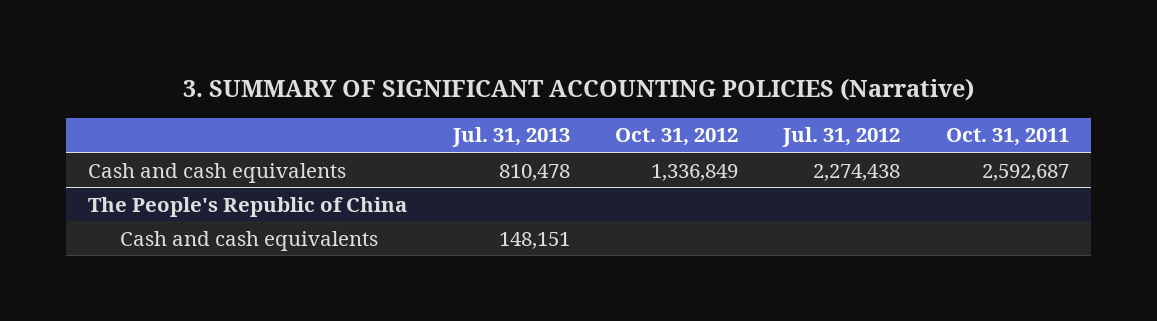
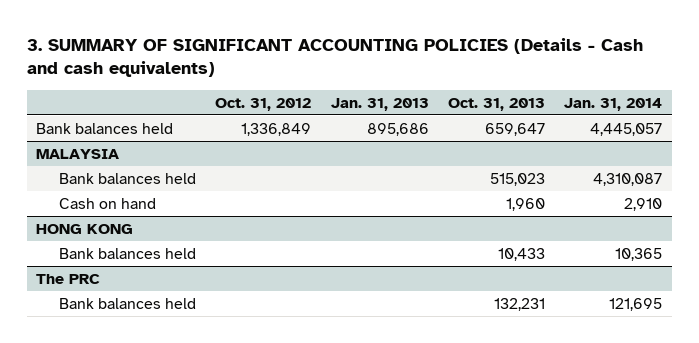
[182,78,974,102] 3. SUMMARY OF SIGNIFICANT ACCOUNTING POLICIES (Narrative) -> [26,37,643,78] 3. SUMMARY OF SIGNIFICANT ACCOUNTING POLICIES (Details - Cash and cash equivalents)
[451,127,570,148] Jul. 31, 2013 -> none
[782,127,901,148] Jul. 31, 2012 -> none
[945,128,1069,147] Oct. 31, 2011 -> none
none -> [330,97,429,111] Jan. 31, 2013
none -> [447,97,545,111] Oct. 31, 2013
none -> [564,97,663,111] Jan. 31, 2014
[88,196,408,217] The People's Republic of China -> none
[120,230,379,251] Cash and cash equivalents -> none
[88,162,347,183] Cash and cash equivalents -> [36,122,174,134] Bank balances held
none -> [36,148,120,159] MALAYSIA
none -> [58,172,196,184] Bank balances held
none -> [58,197,156,209] Cash on hand
none -> [36,223,134,234] HONG KONG
none -> [58,247,196,259] Bank balances held
none -> [36,273,101,284] The PRC
none -> [58,297,196,309] Bank balances held

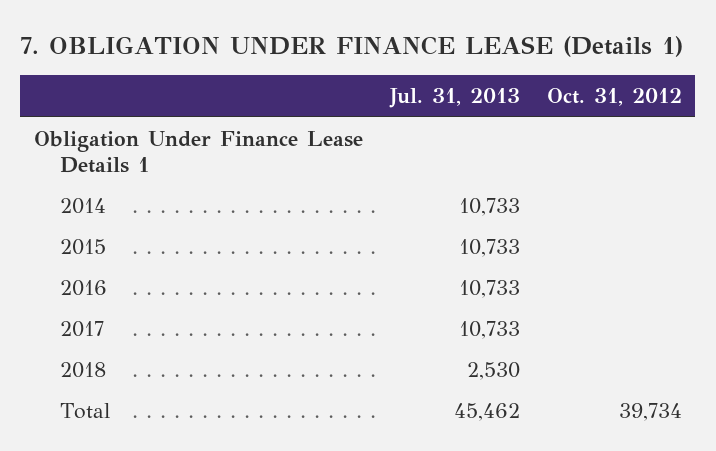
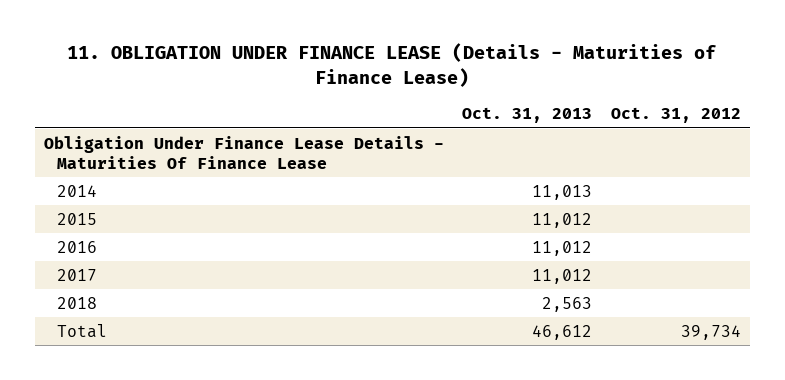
[20,35,684,57] 7. OBLIGATION UNDER FINANCE LEASE (Details 1) -> [67,43,717,87] 11. OBLIGATION UNDER FINANCE LEASE (Details - Maturities of Finance Lease)
[388,88,520,109] Jul. 31, 2013 -> none
none -> [462,107,593,124] Oct. 31, 2013
[33,131,363,173] Obligation Under Finance Lease Details 1 -> [43,135,444,169] Obligation Under Finance Lease Details - Maturities Of Finance Lease

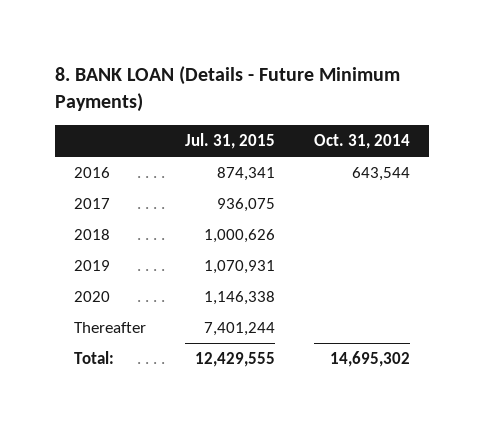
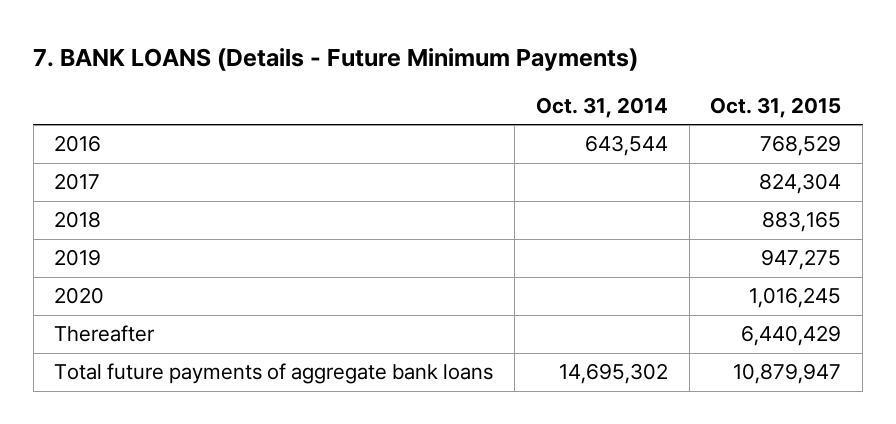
[54,66,400,113] 8. BANK LOAN (Details - Future Minimum Payments) -> [33,47,639,71] 7. BANK LOANS (Details - Future Minimum Payments)
[184,133,275,150] Jul. 31, 2015 -> none
none -> [710,96,842,118] Oct. 31, 2015
[74,351,115,365] Total: -> [54,363,494,385] Total future payments of aggregate bank loans

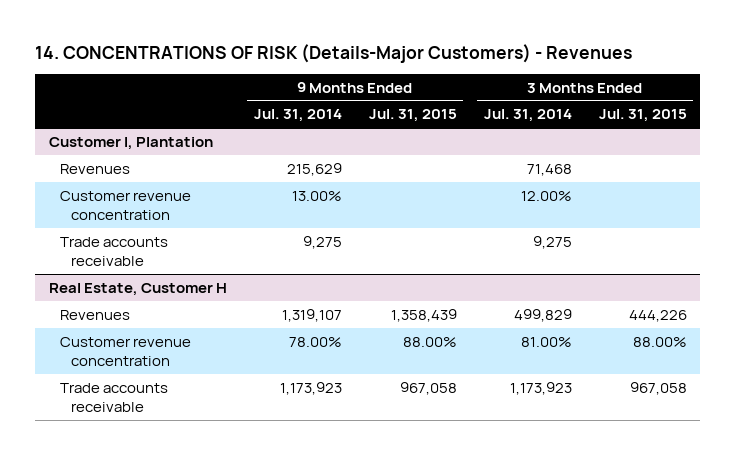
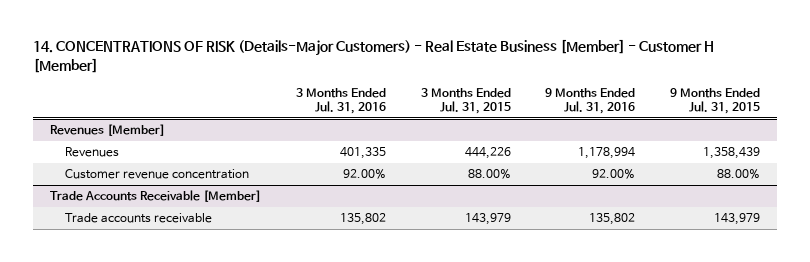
[35,43,633,63] 14. CONCENTRATIONS OF RISK (Details-Major Customers) - Revenues -> [32,39,714,73] 14. CONCENTRATIONS OF RISK (Details-Major Customers) - Real Estate Business [Member] - Customer H [Member]
[253,109,342,123] Jul. 31, 2014 -> none
[483,109,572,123] Jul. 31, 2014 -> none
none -> [295,87,386,115] 3 Months Ended Jul. 31, 2016
none -> [545,87,636,115] 9 Months Ended Jul. 31, 2016
[48,136,213,150] Customer I, Plantation -> none
[59,163,130,174] Revenues -> none
[59,190,191,221] Customer revenue concentration -> none
[59,236,168,267] Trade accounts receivable -> none
[48,282,227,296] Real Estate, Customer H -> [50,124,166,137] Revenues [Member]
[59,382,168,413] Trade accounts receivable -> none
none -> [50,190,262,203] Trade Accounts Receivable [Member]
none -> [64,213,212,224] Trade accounts receivable

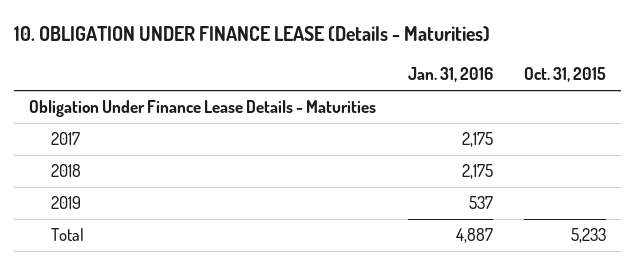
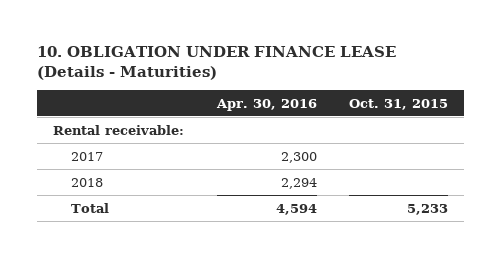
[407,67,493,83] Jan. 31, 2016 -> none
none -> [215,98,317,111] Apr. 30, 2016
[29,100,377,118] Obligation Under Finance Lease Details - Maturities -> [53,124,185,135] Rental receivable:
[51,196,82,210] 2019 -> none

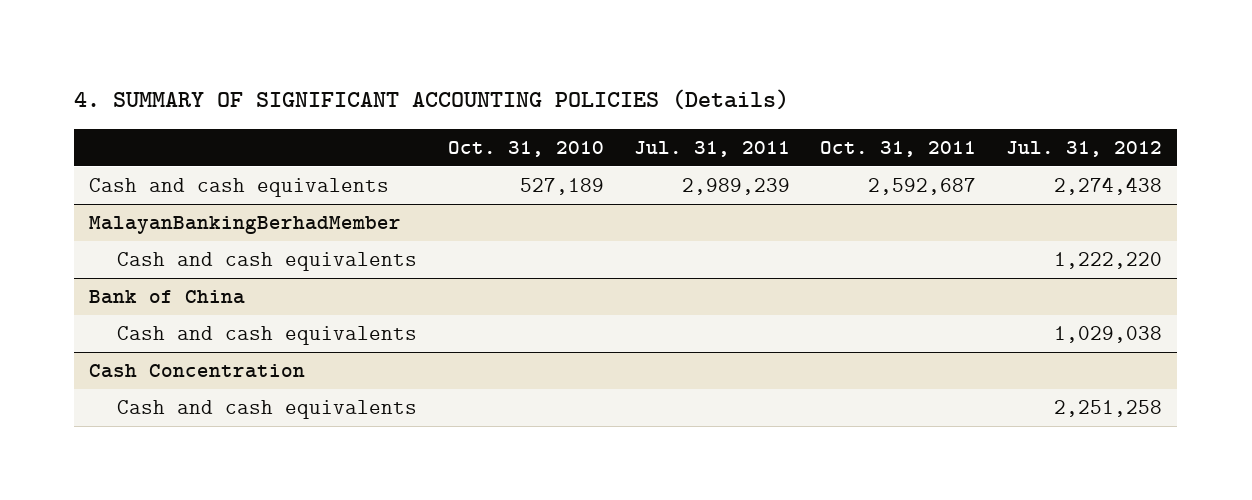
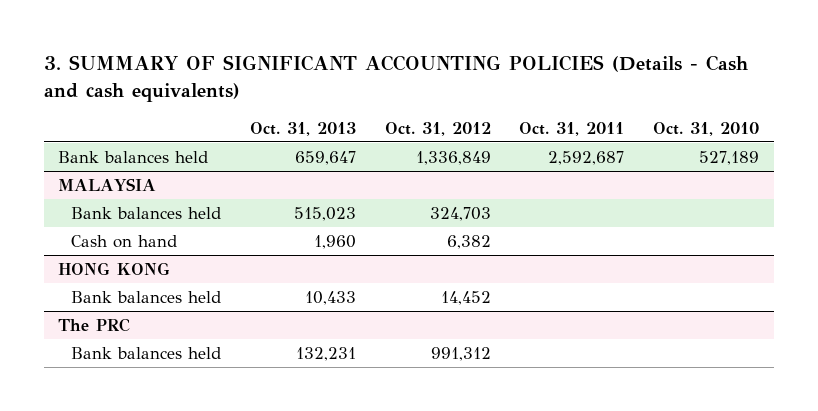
[74,89,790,111] 4. SUMMARY OF SIGNIFICANT ACCOUNTING POLICIES (Details) -> [43,55,748,103] 3. SUMMARY OF SIGNIFICANT ACCOUNTING POLICIES (Details - Cash and cash equivalents)
[633,140,790,157] Jul. 31, 2011 -> none
[1006,140,1163,157] Jul. 31, 2012 -> none
none -> [249,122,356,137] Oct. 31, 2013
none -> [384,122,491,137] Oct. 31, 2012
[89,215,402,234] MalayanBankingBerhadMember -> none
[117,251,418,271] Cash and cash equivalents -> none
[89,289,246,304] Bank of China -> none
[117,325,418,345] Cash and cash equivalents -> none
[89,363,306,378] Cash Concentration -> none
[117,399,418,419] Cash and cash equivalents -> none
[89,177,390,197] Cash and cash equivalents -> [58,150,209,163] Bank balances held
none -> [58,177,157,191] MALAYSIA
none -> [70,206,221,219] Bank balances held
none -> [70,234,177,248] Cash on hand
none -> [58,261,171,275] HONG KONG
none -> [70,290,221,303] Bank balances held
none -> [58,317,131,332] The PRC
none -> [70,346,221,359] Bank balances held

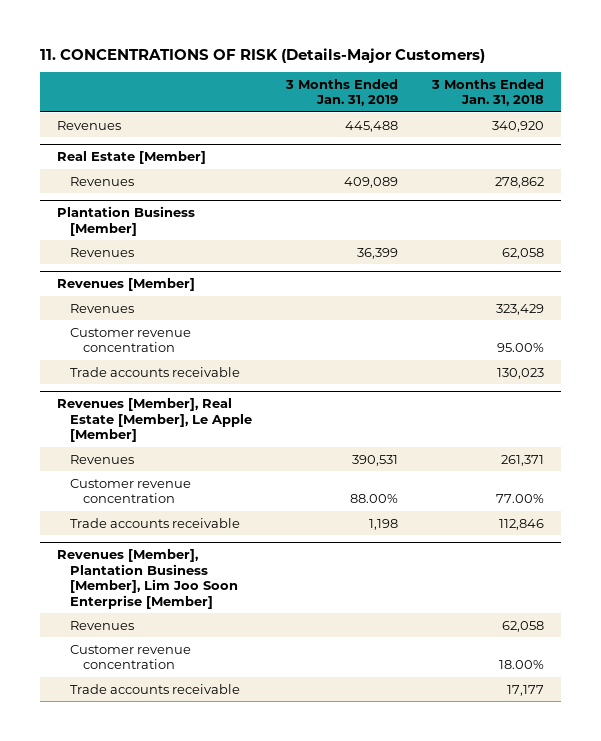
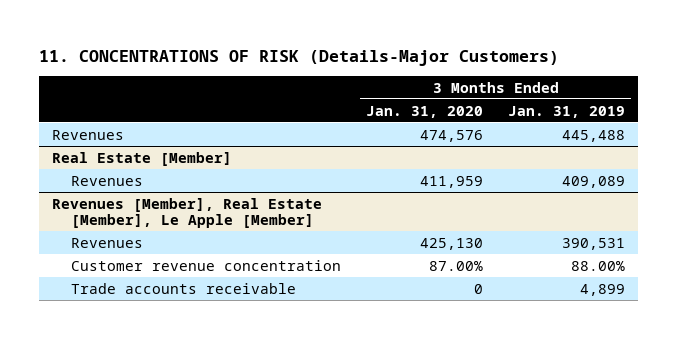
[430,78,544,107] 3 Months Ended Jan. 31, 2018 -> none
none -> [366,105,484,118] Jan. 31, 2020
[56,206,195,236] Plantation Business [Member] -> none
[69,247,134,257] Revenues -> none
[56,278,195,292] Revenues [Member] -> none
[69,303,134,313] Revenues -> none
[69,327,191,353] Customer revenue concentration -> none
[69,366,240,377] Trade accounts receivable -> none
[56,549,238,609] Revenues [Member], Plantation Business [Member], Lim Joo Soon Enterprise [Member] -> none
[69,620,134,630] Revenues -> none
[69,644,191,670] Customer revenue concentration -> none
[69,683,240,694] Trade accounts receivable -> none
[368,518,398,530] 1,198 -> [580,283,626,296] 4,899

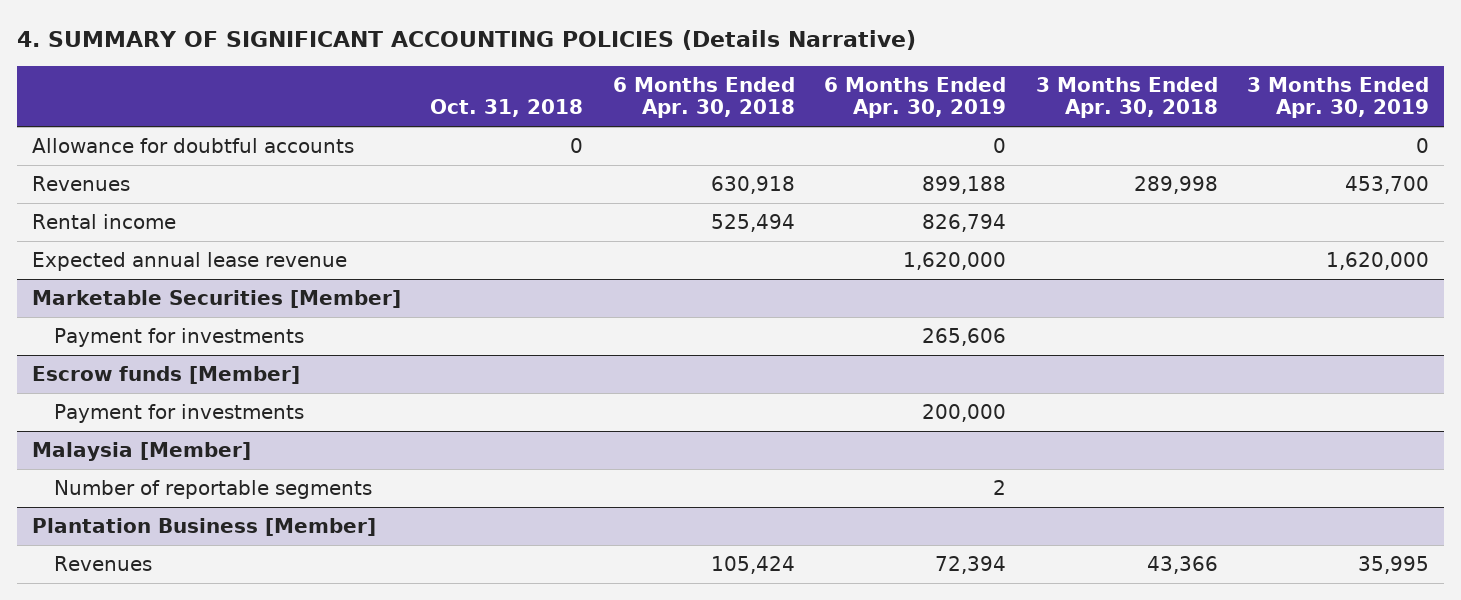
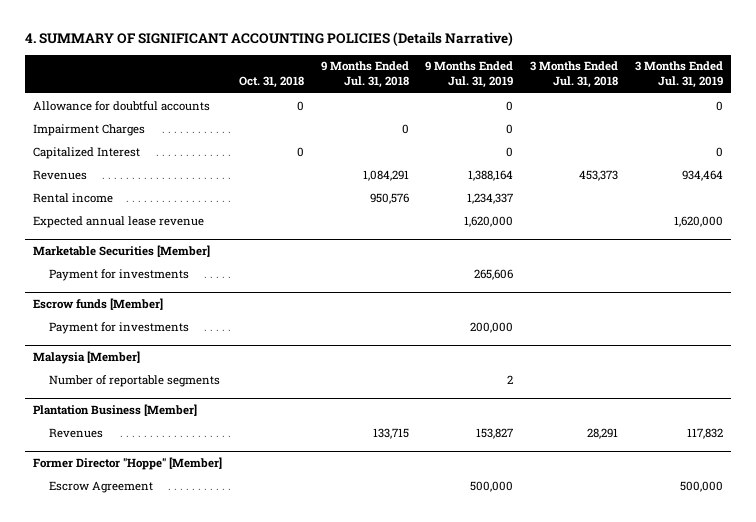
[612,77,795,119] 6 Months Ended Apr. 30, 2018 -> none
[824,77,1007,119] 6 Months Ended Apr. 30, 2019 -> none
[1035,77,1218,119] 3 Months Ended Apr. 30, 2018 -> none
[1247,77,1430,119] 3 Months Ended Apr. 30, 2019 -> none
none -> [320,61,409,89] 9 Months Ended Jul. 31, 2018
none -> [425,61,514,89] 9 Months Ended Jul. 31, 2019
none -> [530,61,619,89] 3 Months Ended Jul. 31, 2018
none -> [635,61,724,89] 3 Months Ended Jul. 31, 2019
none -> [33,123,146,136] Impairment Charges
none -> [33,146,141,159] Capitalized Interest
none -> [33,457,223,471] Former Director "Hoppe" [Member]
none -> [49,480,154,493] Escrow Agreement

